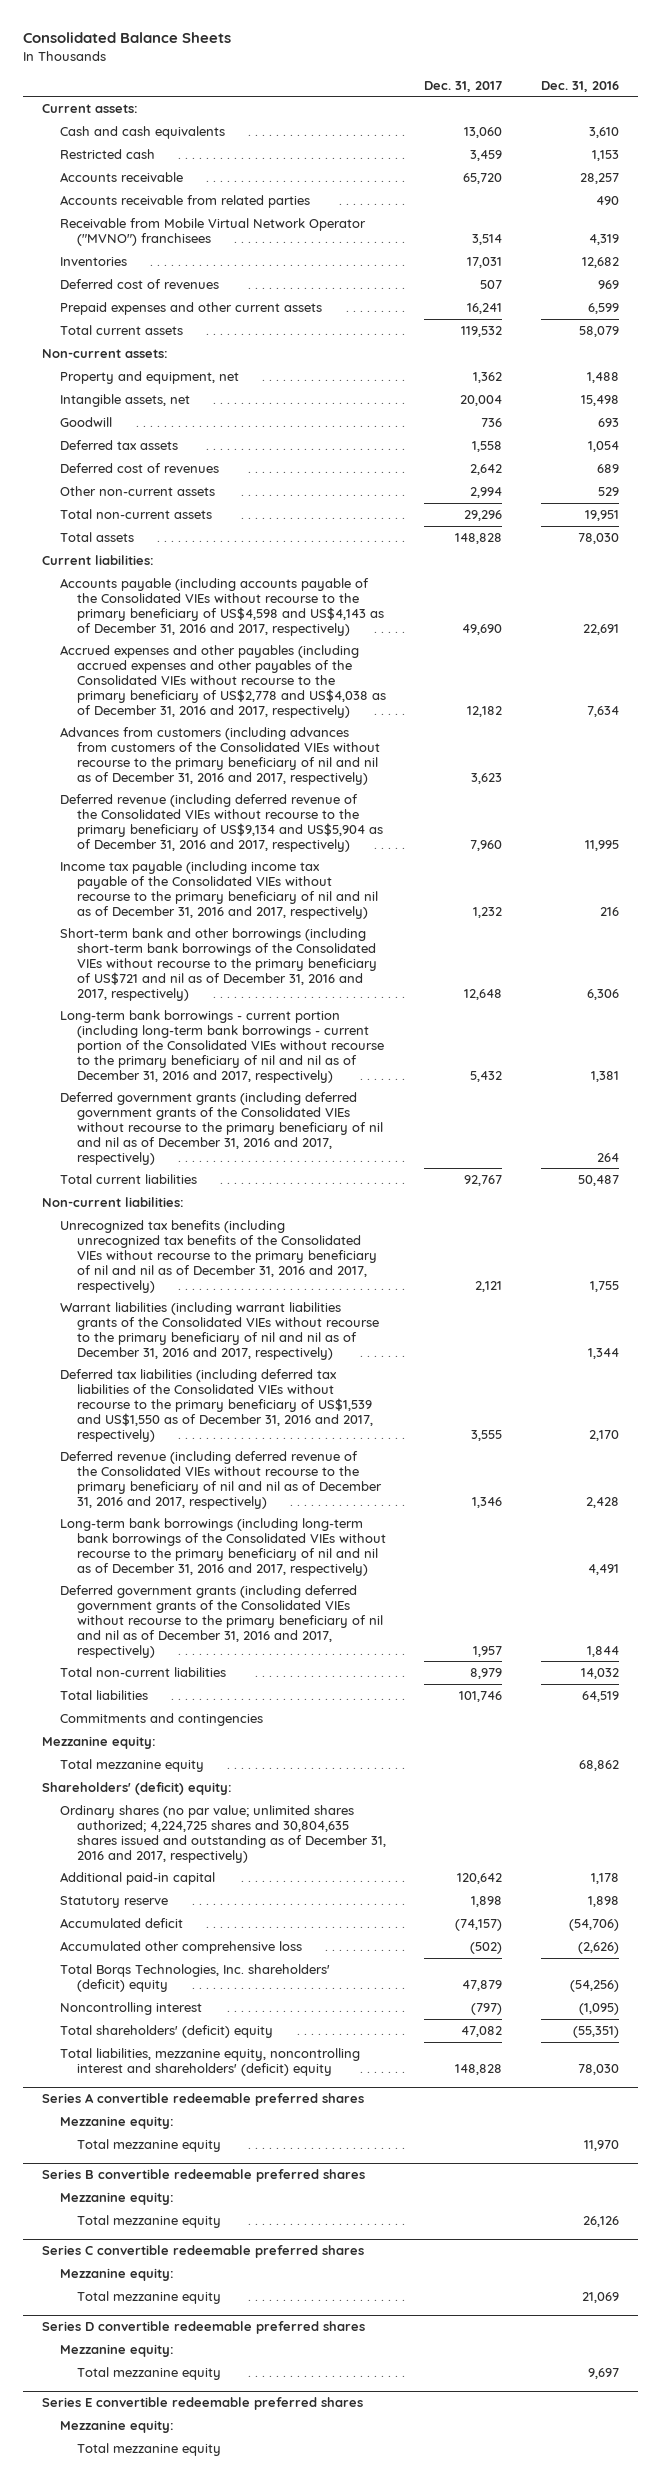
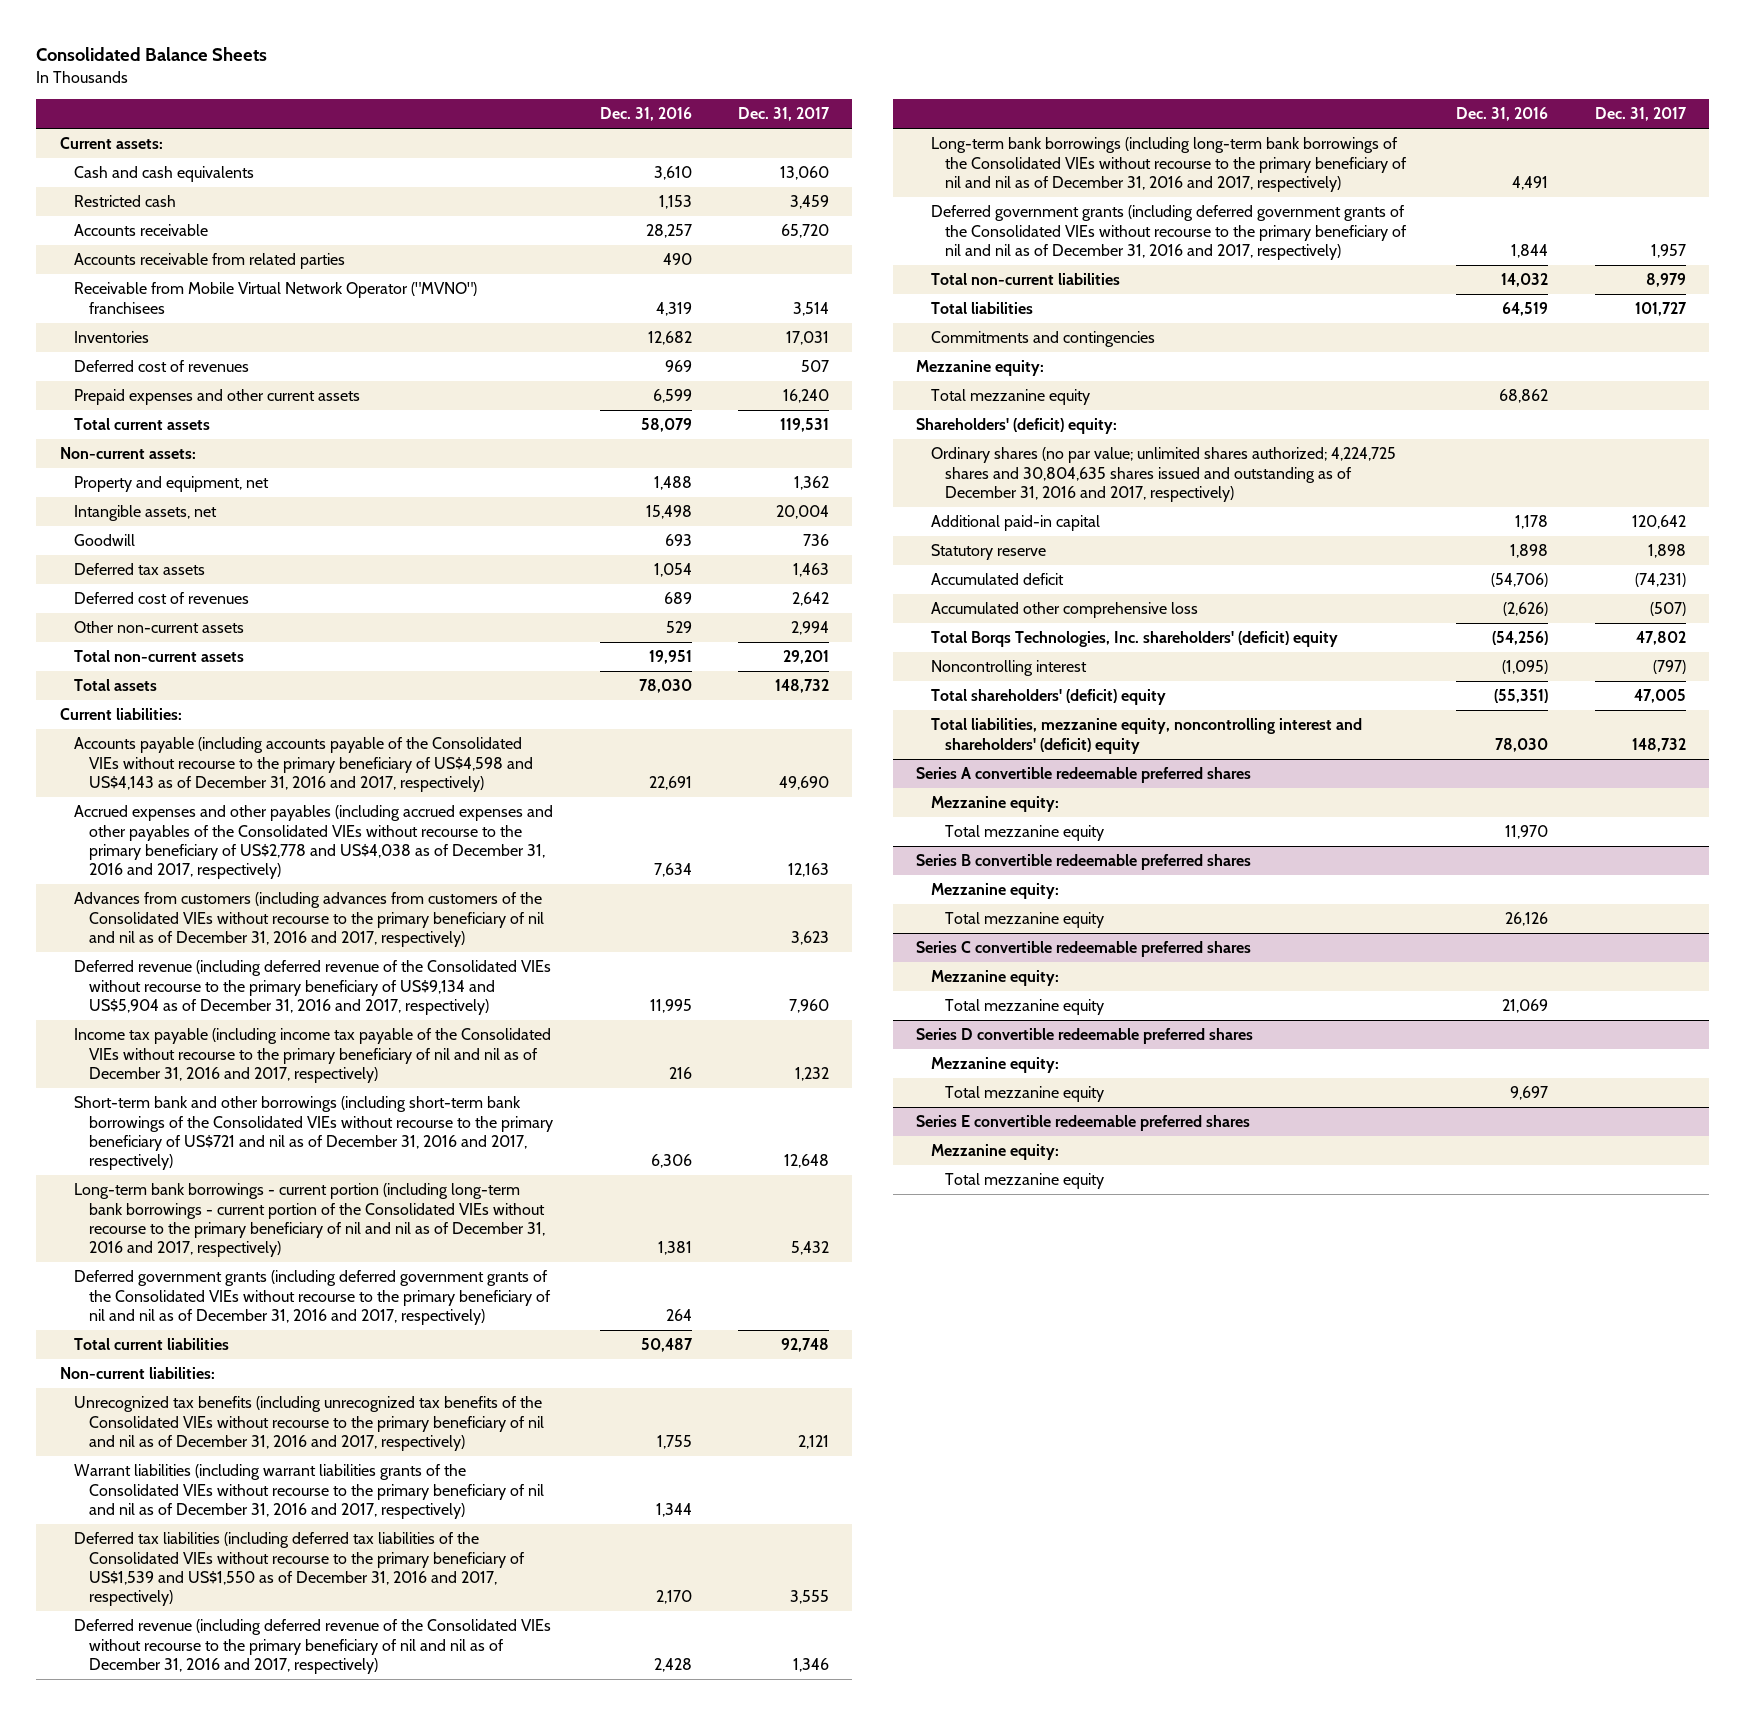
[467,302,503,314] 16,241 -> [783,389,830,404] 16,240
[461,325,503,337] 119,532 -> [780,418,830,433] 119,531
[472,440,503,452] 1,558 -> [793,563,830,578] 1,463
[464,509,503,521] 29,296 -> [783,650,830,665] 29,201
[455,532,503,544] 148,828 -> [775,679,830,694] 148,732
[467,705,503,717] 12,182 -> [788,863,830,878] 12,163
[464,1174,503,1186] 92,767 -> [781,1338,830,1353] 92,748
[459,1690,503,1702] 101,746 -> [1634,302,1687,317] 101,727
[455,1918,503,1931] (74,157) -> [1634,573,1686,588] (74,231)
[470,1941,503,1954] (502) -> [1649,602,1686,617] (507)
[462,1979,503,1991] 47,879 -> [1635,631,1686,646] 47,802
[461,2025,503,2037] 47,082 -> [1633,689,1686,704] 47,005
[455,2063,503,2075] 148,828 -> [1631,737,1686,752] 148,732

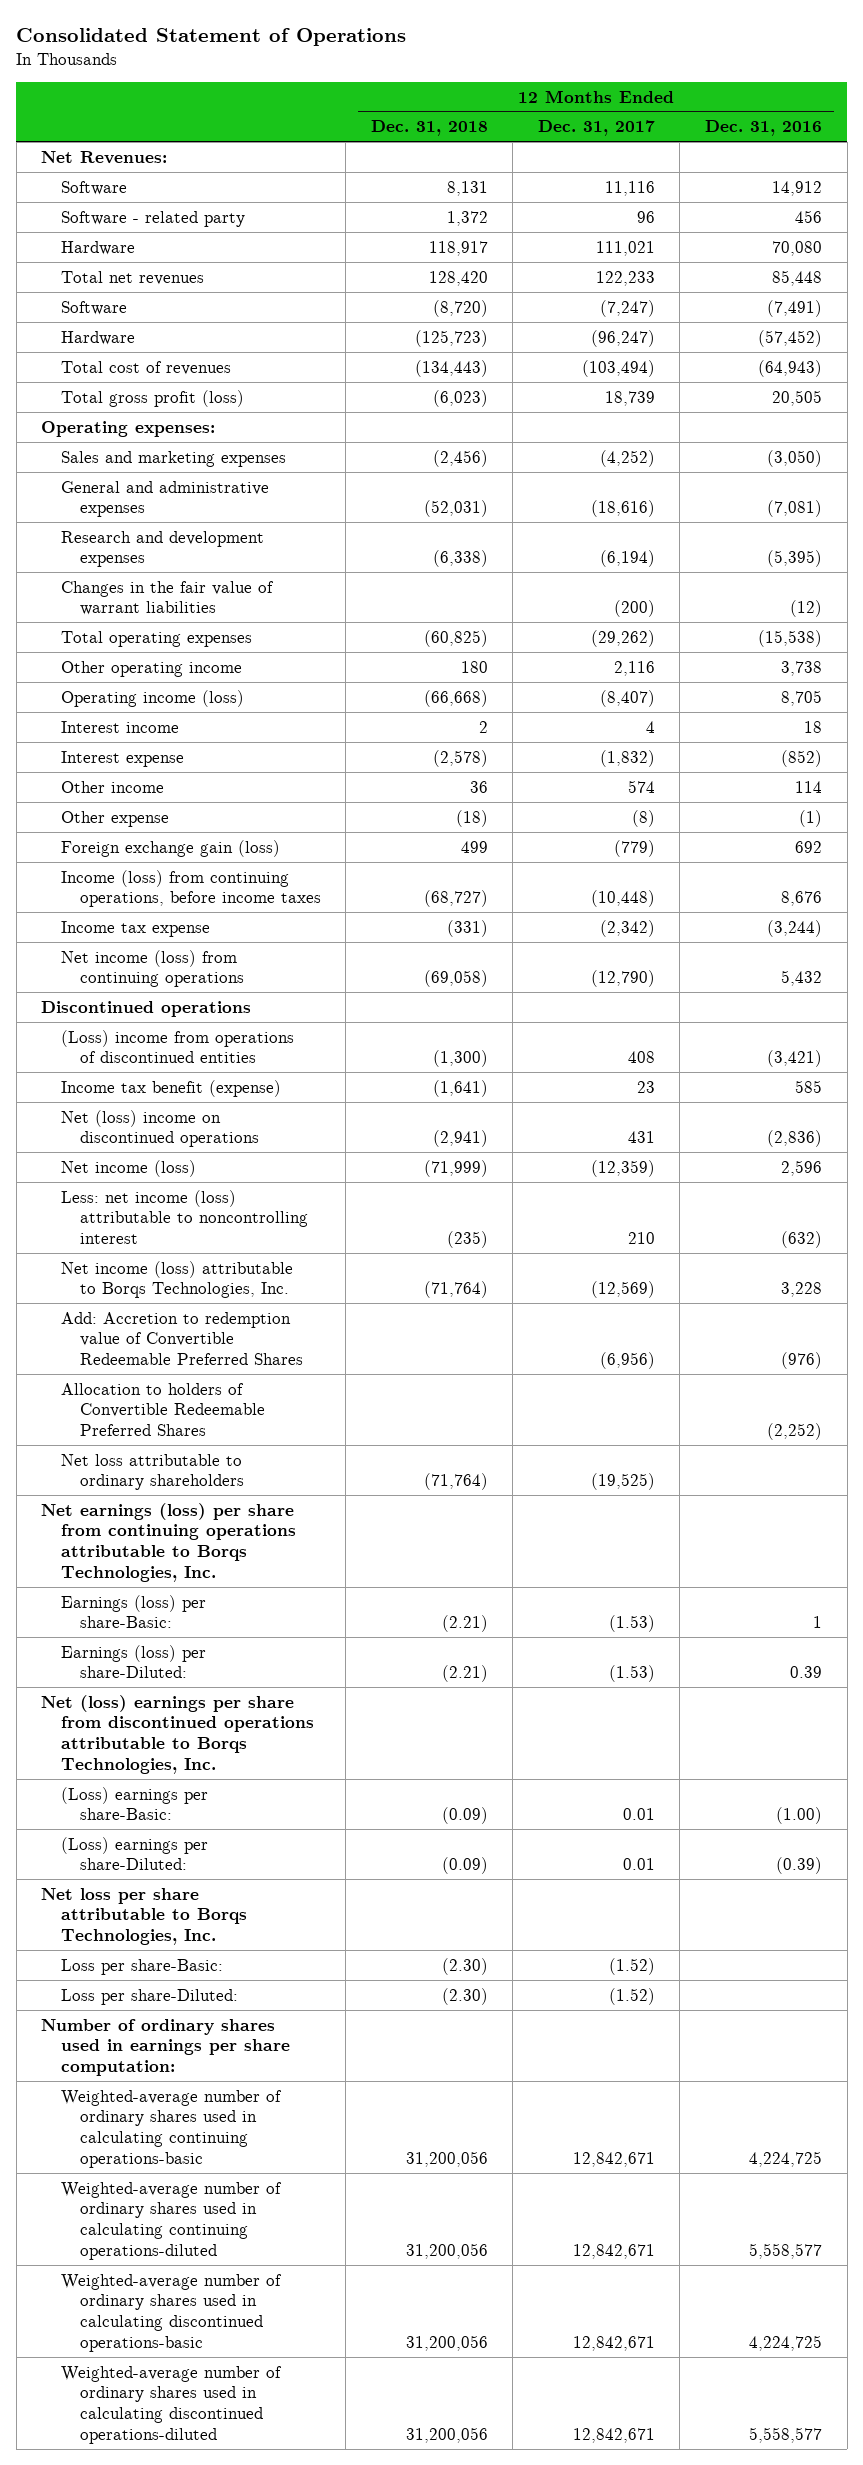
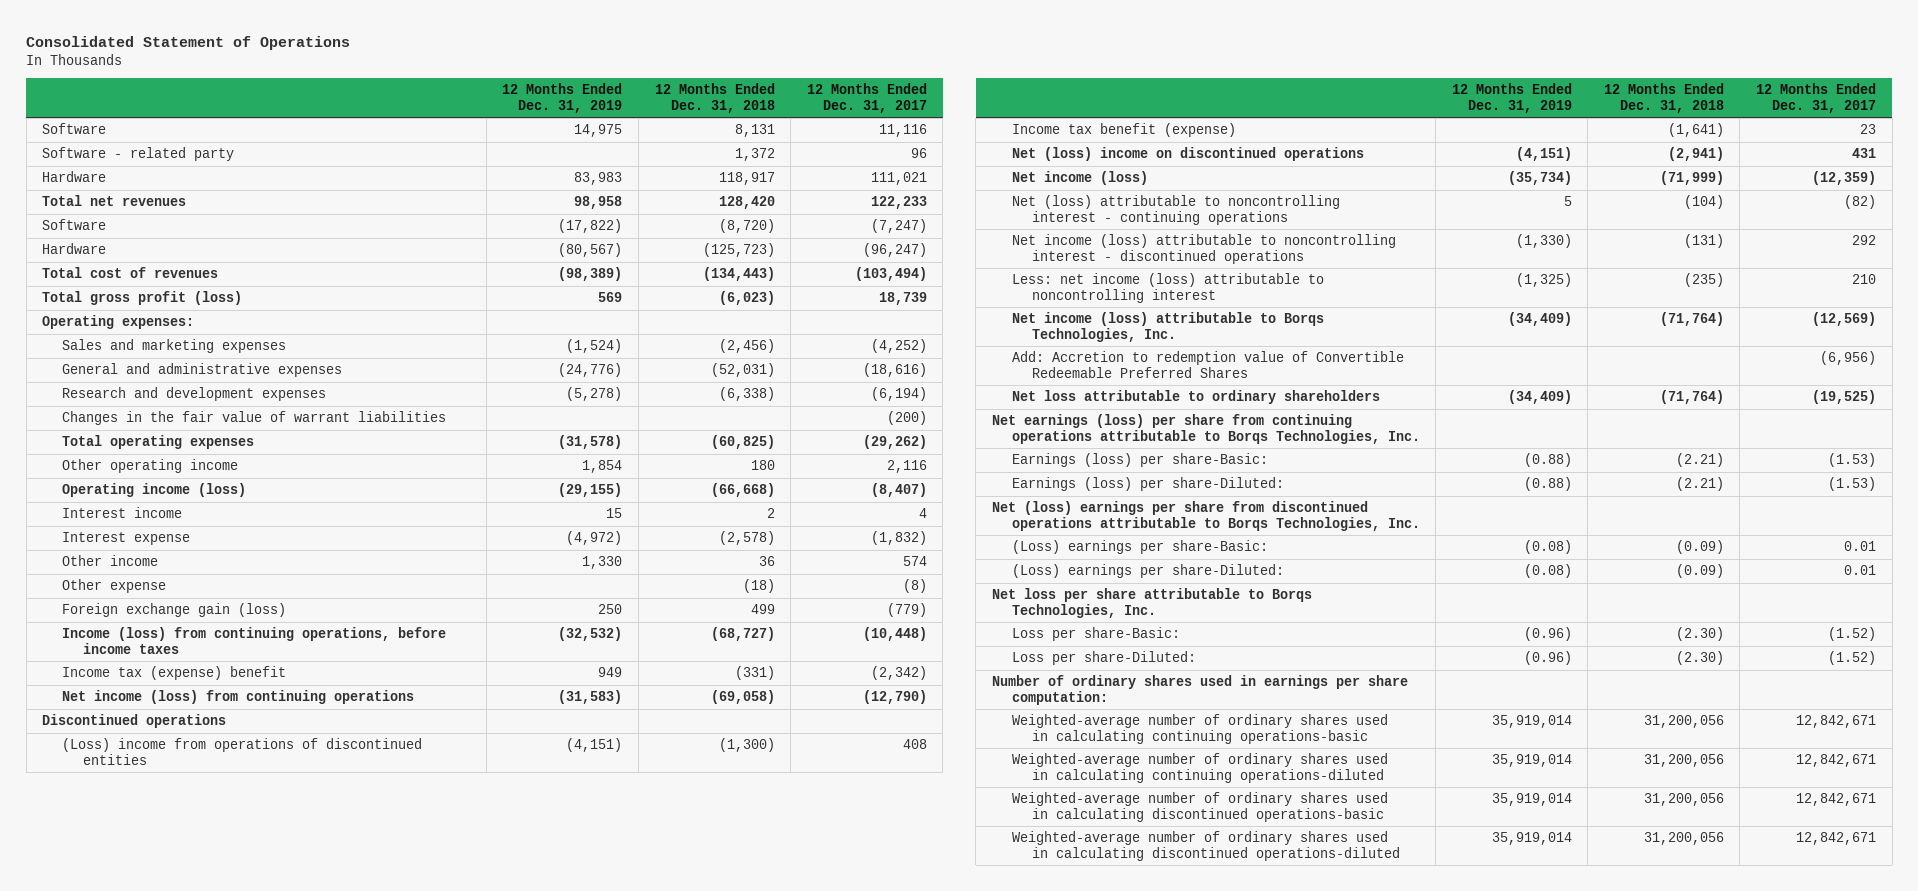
[704,120,822,137] Dec. 31, 2016 -> none
none -> [502,83,623,113] 12 Months Ended Dec. 31, 2019
[41,150,168,164] Net Revenues: -> none
[60,920,210,937] Income tax expense -> [62,666,287,681] Income tax (expense) benefit
none -> [1011,195,1340,225] Net (loss) attributable to noncontrolling interest - continuing operations
none -> [1011,234,1396,264] Net income (loss) attributable to noncontrolling interest - discontinued operations
[60,1382,265,1437] Allocation to holders of Convertible Redeemable Preferred Shares -> none

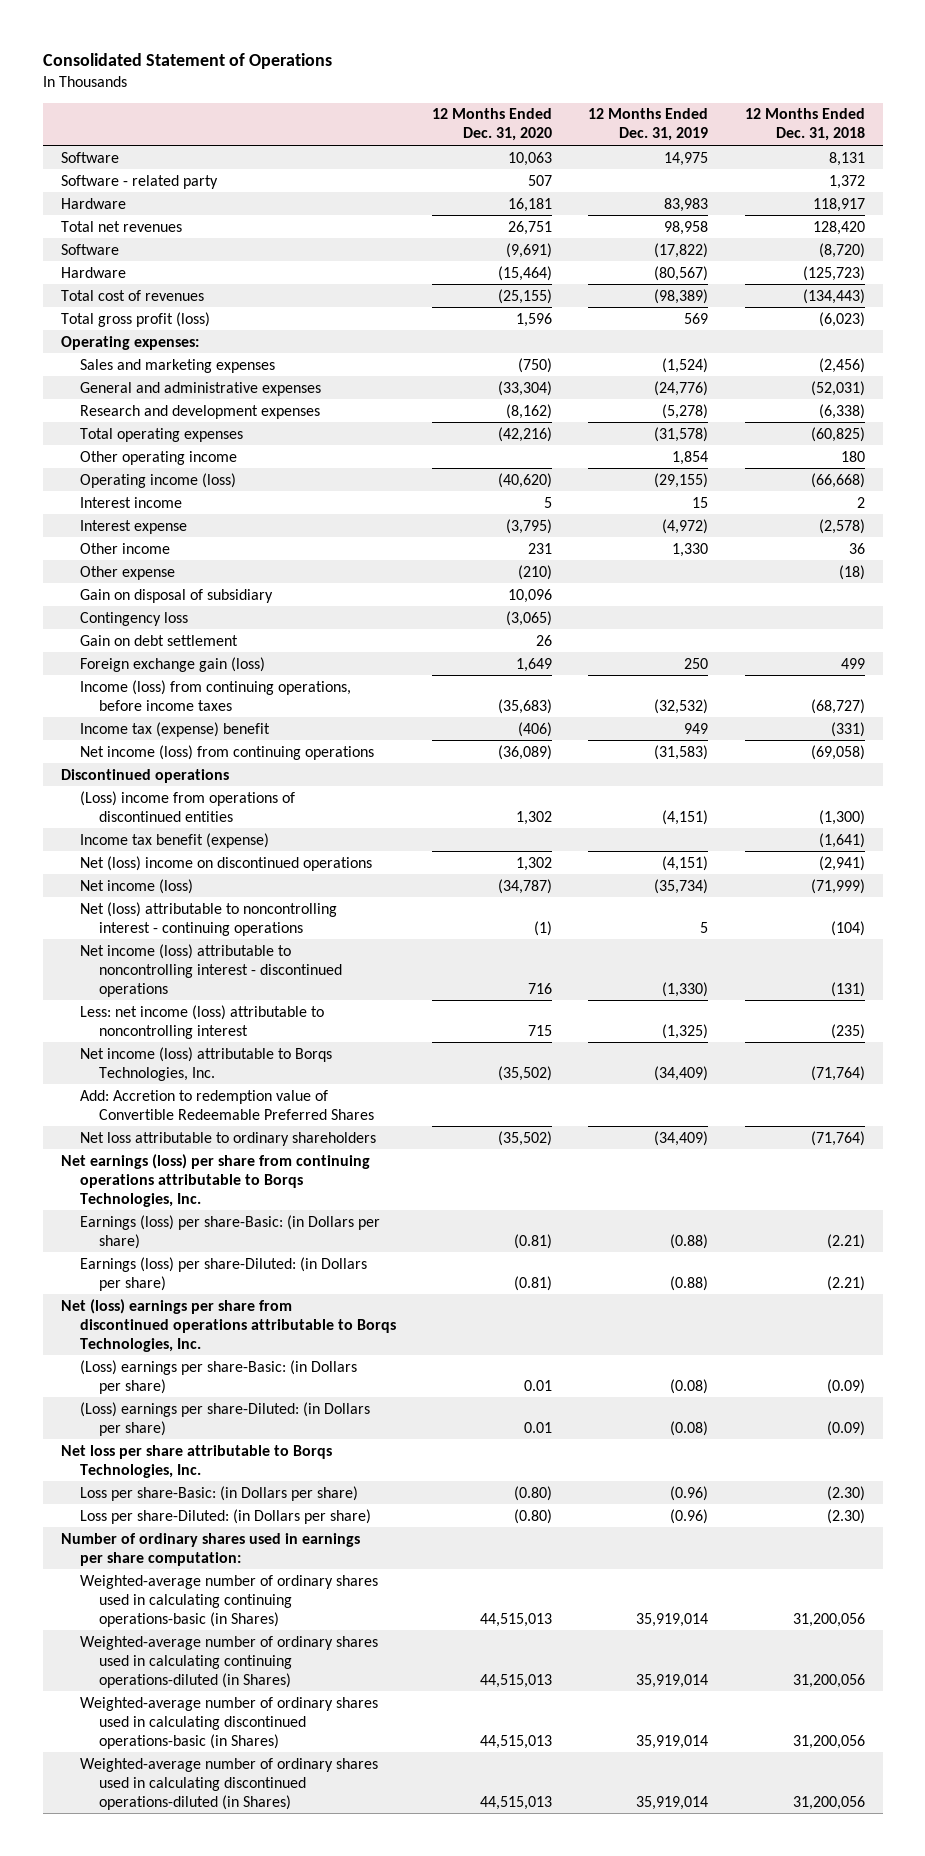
[806,83,927,113] 12 Months Ended Dec. 31, 2017 -> none
none -> [432,108,553,142] 12 Months Ended Dec. 31, 2020
[62,411,447,426] Changes in the fair value of warrant liabilities -> none
none -> [79,588,273,603] Gain on disposal of subsidiary
none -> [79,611,188,626] Contingency loss
none -> [79,634,238,646] Gain on debt settlement
[1011,453,1268,468] Earnings (loss) per share-Basic: -> [79,1214,380,1249] Earnings (loss) per share-Basic: (in Dollars per share)
[1011,477,1284,492] Earnings (loss) per share-Diluted: -> [79,1256,367,1291] Earnings (loss) per share-Diluted: (in Dollars per share)
[1011,540,1268,555] (Loss) earnings per share-Basic: -> [79,1359,357,1394] (Loss) earnings per share-Basic: (in Dollars per share)
[1011,564,1284,579] (Loss) earnings per share-Diluted: -> [79,1401,370,1436] (Loss) earnings per share-Diluted: (in Dollars per share)
[1011,627,1180,642] Loss per share-Basic: -> [79,1485,358,1501] Loss per share-Basic: (in Dollars per share)
[1011,651,1196,666] Loss per share-Diluted: -> [79,1508,371,1524] Loss per share-Diluted: (in Dollars per share)
[1011,714,1388,744] Weighted-average number of ordinary shares used in calculating continuing operations-basic -> [79,1574,378,1627] Weighted-average number of ordinary shares used in calculating continuing operations-basic (in Shares)
[1011,753,1388,783] Weighted-average number of ordinary shares used in calculating continuing operations-diluted -> [79,1635,378,1688] Weighted-average number of ordinary shares used in calculating continuing operations-diluted (in Shares)
[1011,792,1388,822] Weighted-average number of ordinary shares used in calculating discontinued operations-basic -> [79,1696,378,1749] Weighted-average number of ordinary shares used in calculating discontinued operations-basic (in Shares)
[1011,831,1400,861] Weighted-average number of ordinary shares used in calculating discontinued operations-diluted -> [79,1757,378,1810] Weighted-average number of ordinary shares used in calculating discontinued operations-diluted (in Shares)

